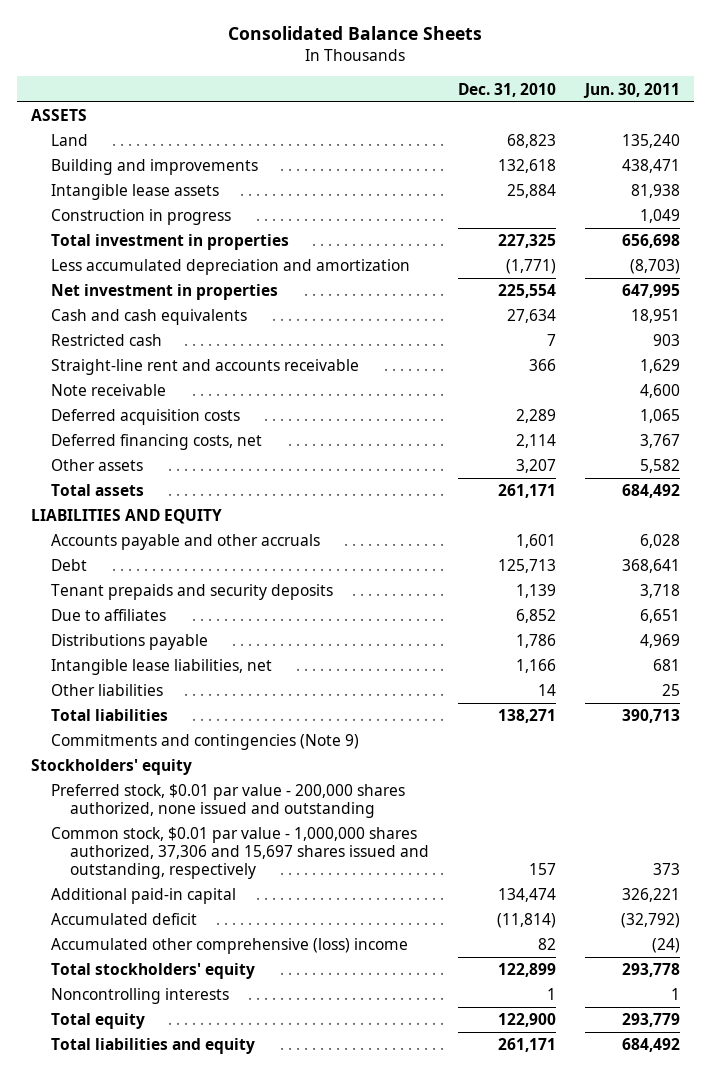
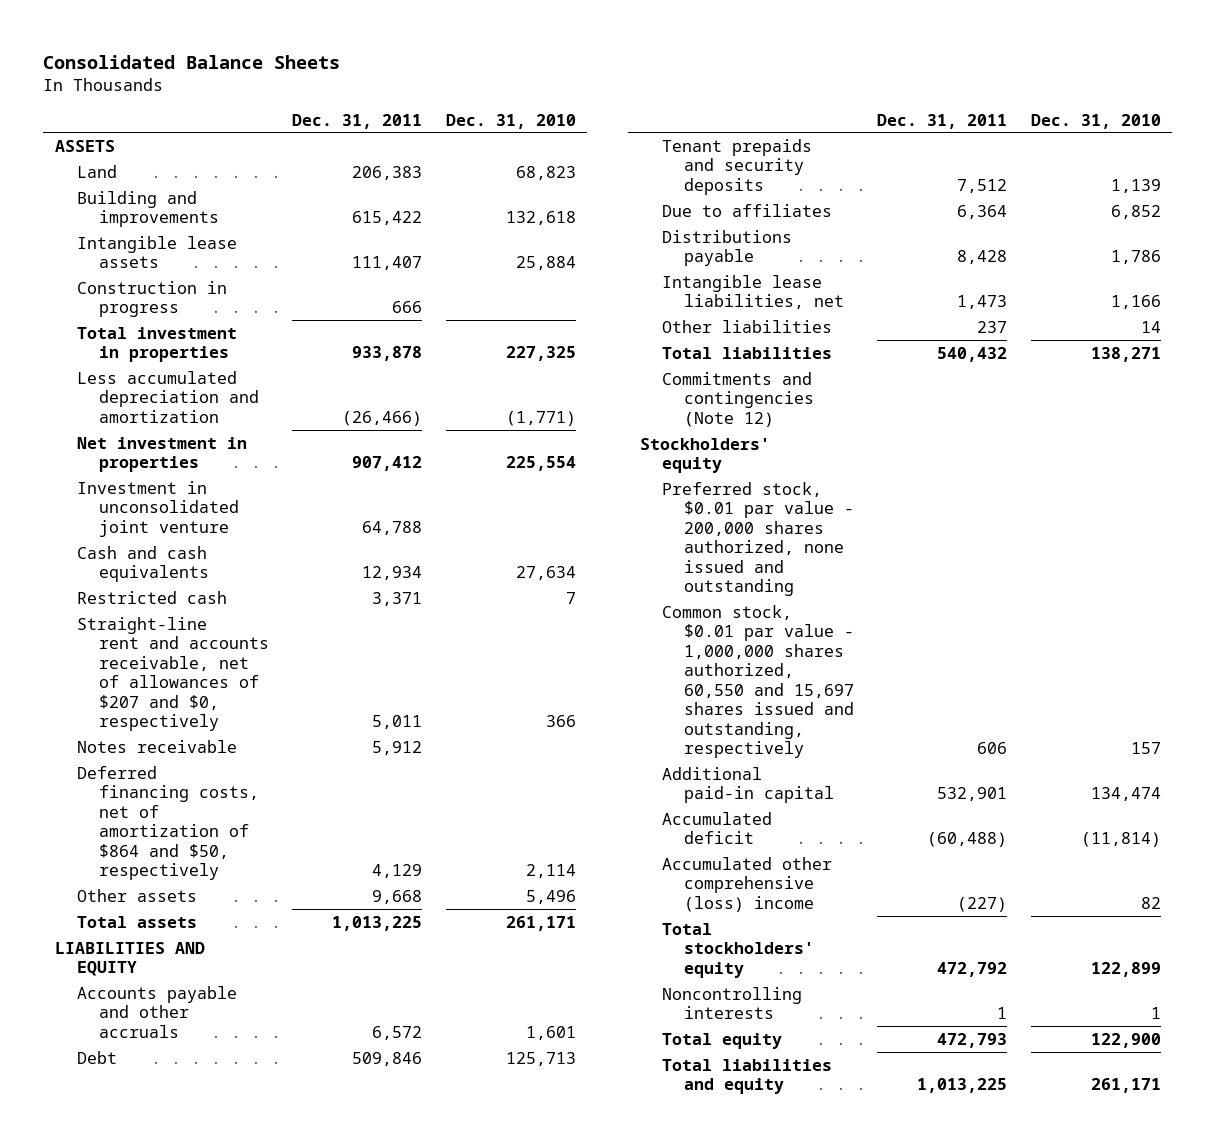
[582,82,680,98] Jun. 30, 2011 -> none
none -> [292,113,423,129] Dec. 31, 2011
none -> [76,480,239,537] Investment in unconsolidated joint venture
[50,409,240,426] Deferred acquisition costs -> none
[50,359,359,376] Straight-line rent and accounts receivable -> [76,616,269,732] Straight-line rent and accounts receivable, net of allowances of $207 and $0, respectively
[50,384,166,397] Note receivable -> [76,739,237,753] Notes receivable
[50,434,262,451] Deferred financing costs, net -> [76,765,259,881] Deferred financing costs, net of amortization of $864 and $50, respectively
[515,459,556,474] 3,207 -> [525,889,576,904] 5,496
[50,734,359,751] Commitments and contingencies (Note 9) -> [661,371,814,427] Commitments and contingencies (Note 12)
[50,827,430,879] Common stock, $0.01 par value - 1,000,000 shares authorized, 37,306 and 15,697 shares issued and outstanding, respectively -> [661,604,854,759] Common stock, $0.01 par value - 1,000,000 shares authorized, 60,550 and 15,697 shares issued and outstanding, respectively

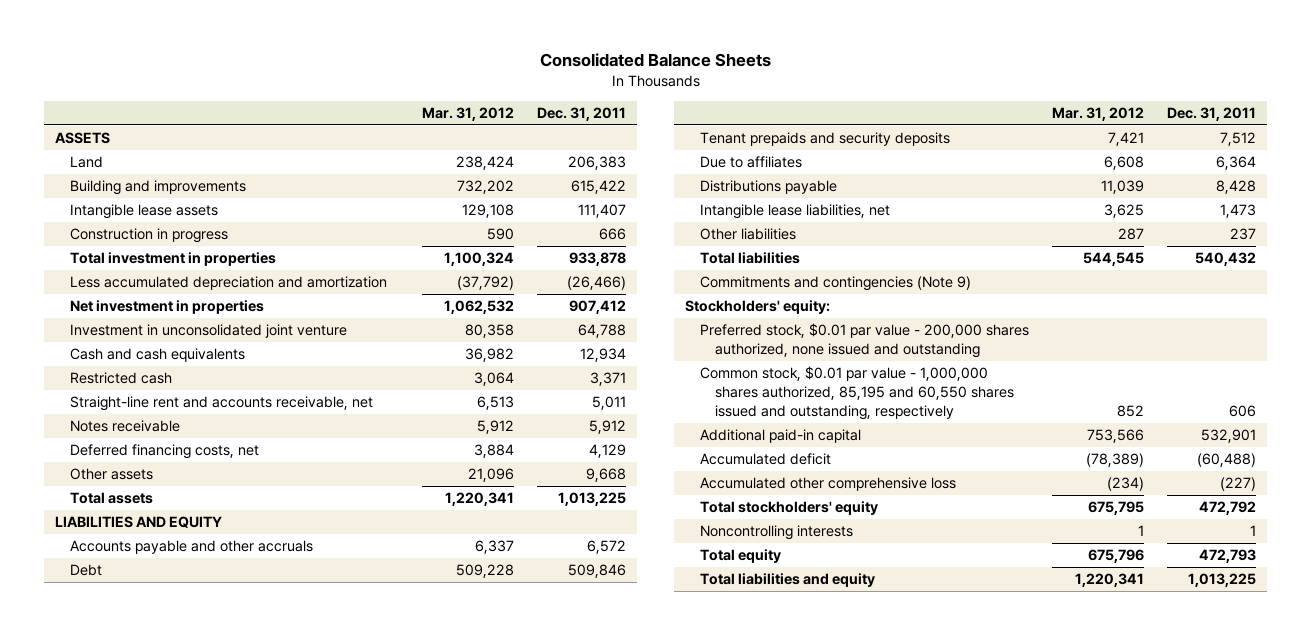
[445,113,576,129] Dec. 31, 2010 -> none
none -> [421,107,514,122] Mar. 31, 2012
[76,616,269,732] Straight-line rent and accounts receivable, net of allowances of $207 and $0, respectively -> [70,396,374,412] Straight-line rent and accounts receivable, net
[76,765,259,881] Deferred financing costs, net of amortization of $864 and $50, respectively -> [70,444,260,460] Deferred financing costs, net
[661,371,814,427] Commitments and contingencies (Note 12) -> [700,276,972,292] Commitments and contingencies (Note 9)
[639,437,770,474] Stockholders' equity -> [685,300,831,315] Stockholders' equity:
[661,604,854,759] Common stock, $0.01 par value - 1,000,000 shares authorized, 60,550 and 15,697 shares issued and outstanding, respectively -> [700,366,1015,420] Common stock, $0.01 par value - 1,000,000 shares authorized, 85,195 and 60,550 shares issued and outstanding, respectively
[661,856,832,912] Accumulated other comprehensive (loss) income -> [700,477,957,492] Accumulated other comprehensive loss

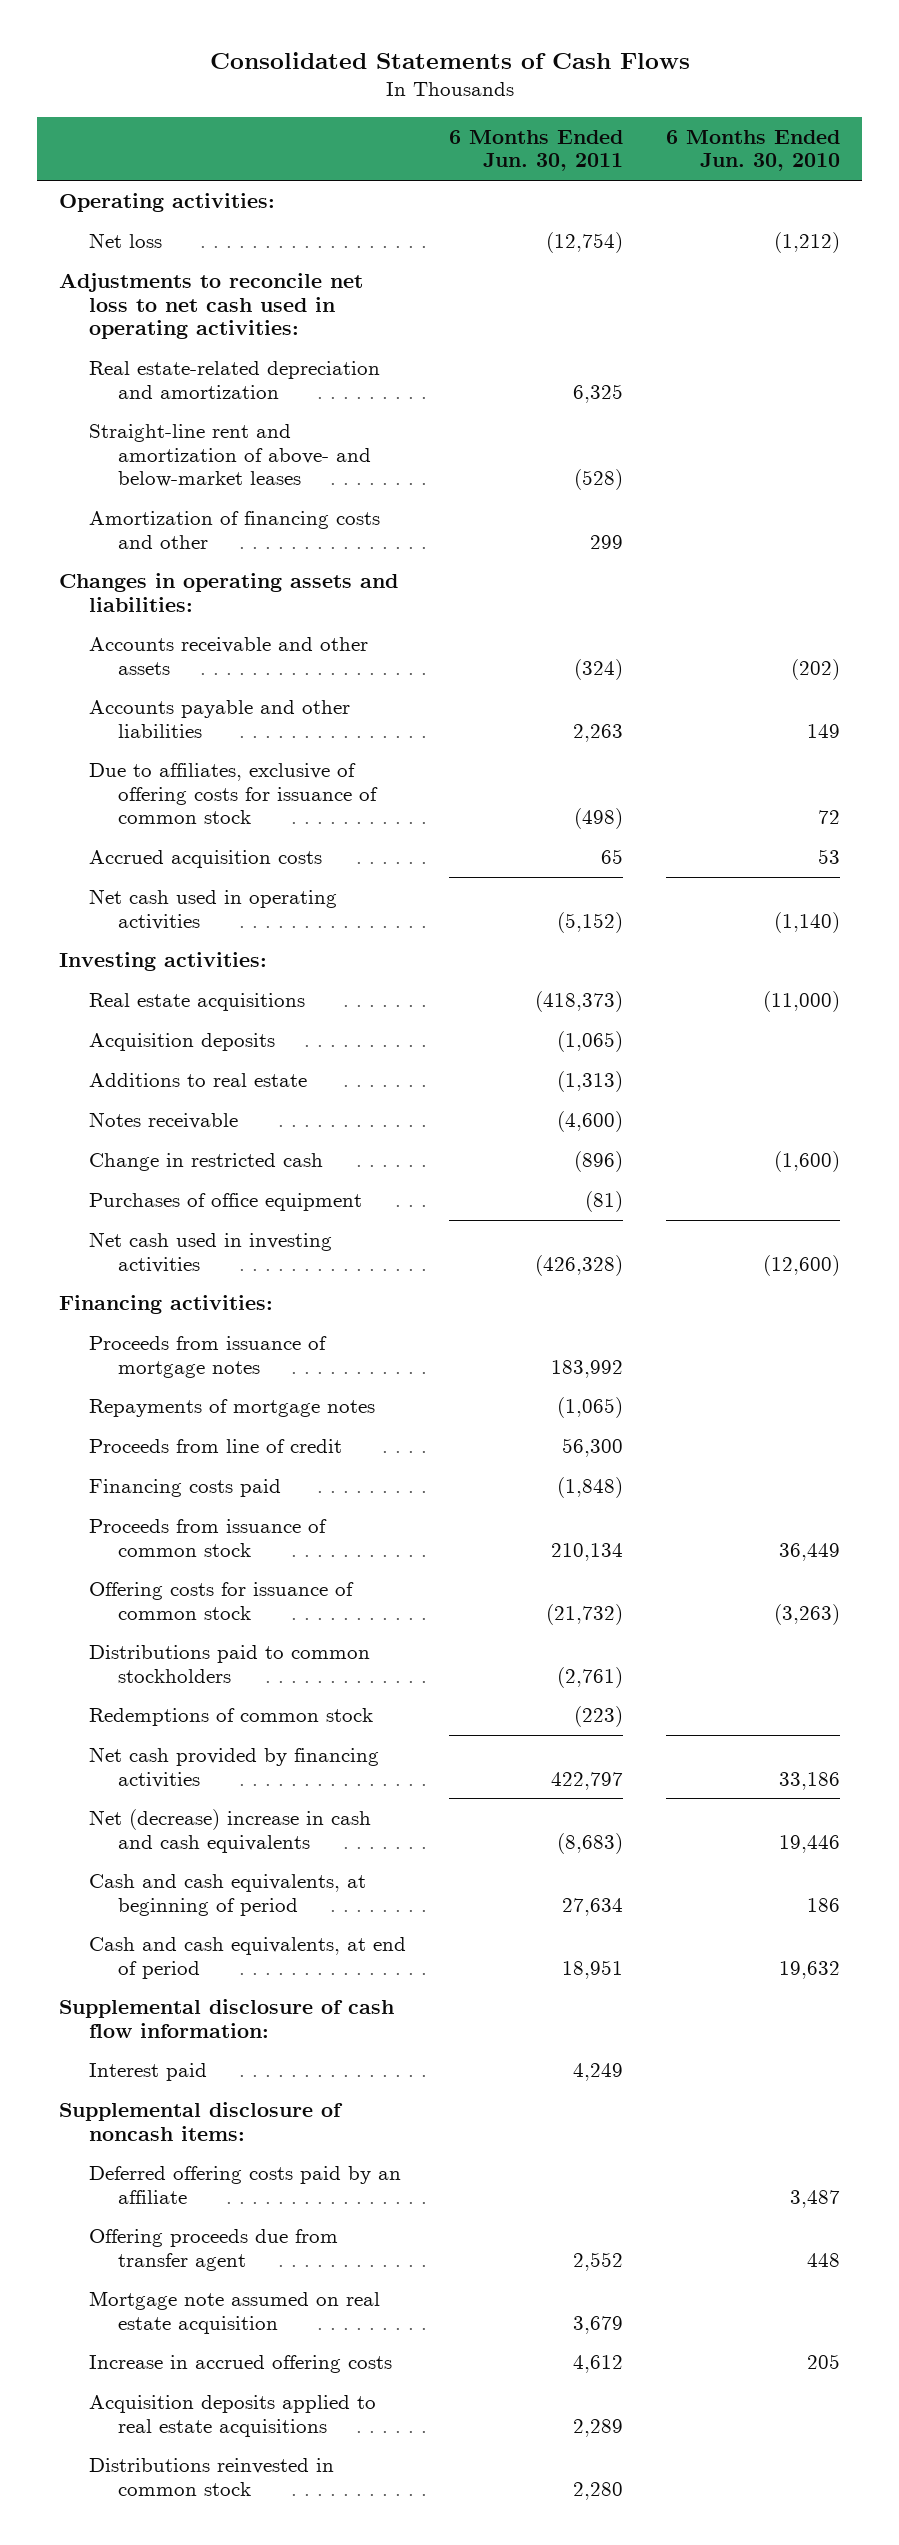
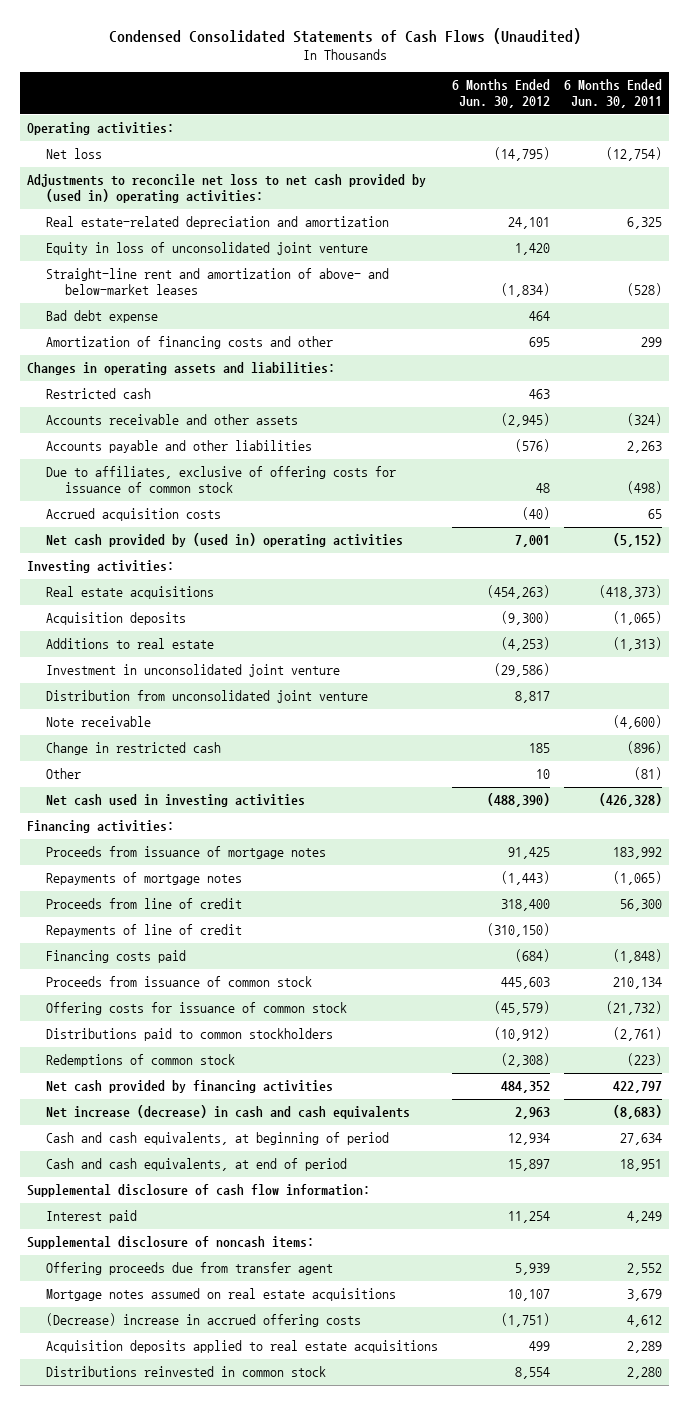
[209,51,690,69] Consolidated Statements of Cash Flows -> [108,28,581,45] Condensed Consolidated Statements of Cash Flows (Unaudited)
[666,129,841,172] 6 Months Ended Jun. 30, 2010 -> none
none -> [452,79,551,109] 6 Months Ended Jun. 30, 2012
[58,272,363,340] Adjustments to reconcile net loss to net cash used in operating activities: -> [27,174,427,204] Adjustments to reconcile net loss to net cash provided by (used in) operating activities:
none -> [46,242,369,256] Equity in loss of unconsolidated joint venture
none -> [46,310,159,324] Bad debt expense
none -> [46,388,152,400] Restricted cash
[88,888,337,930] Net cash used in operating activities -> [46,533,404,548] Net cash provided by (used in) operating activities
none -> [46,664,341,678] Investment in unconsolidated joint venture
none -> [46,690,369,704] Distribution from unconsolidated joint venture
[88,1111,238,1129] Notes receivable -> [46,716,152,728] Note receivable
[88,1192,362,1211] Purchases of office equipment -> none
none -> [46,768,82,780] Other
none -> [46,924,243,938] Repayments of line of credit
[88,1808,371,1853] Net (decrease) increase in cash and cash equivalents -> [46,1105,411,1120] Net increase (decrease) in cash and cash equivalents
[88,2165,401,2204] Deferred offering costs paid by an affiliate -> none
[88,2290,380,2334] Mortgage note assumed on real estate acquisition -> [46,1288,397,1302] Mortgage notes assumed on real estate acquisitions
[88,2354,392,2373] Increase in accrued offering costs -> [46,1313,362,1328] (Decrease) increase in accrued offering costs

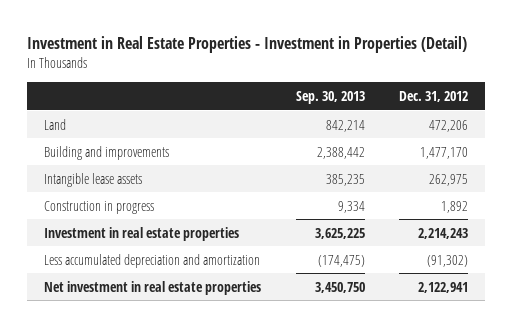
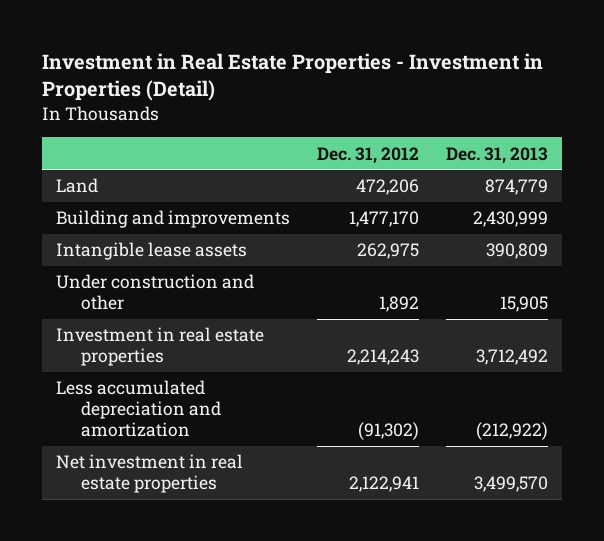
[295,90,365,104] Sep. 30, 2013 -> none
none -> [446,146,549,164] Dec. 31, 2013
[44,200,155,214] Construction in progress -> [55,274,254,311] Under construction and other

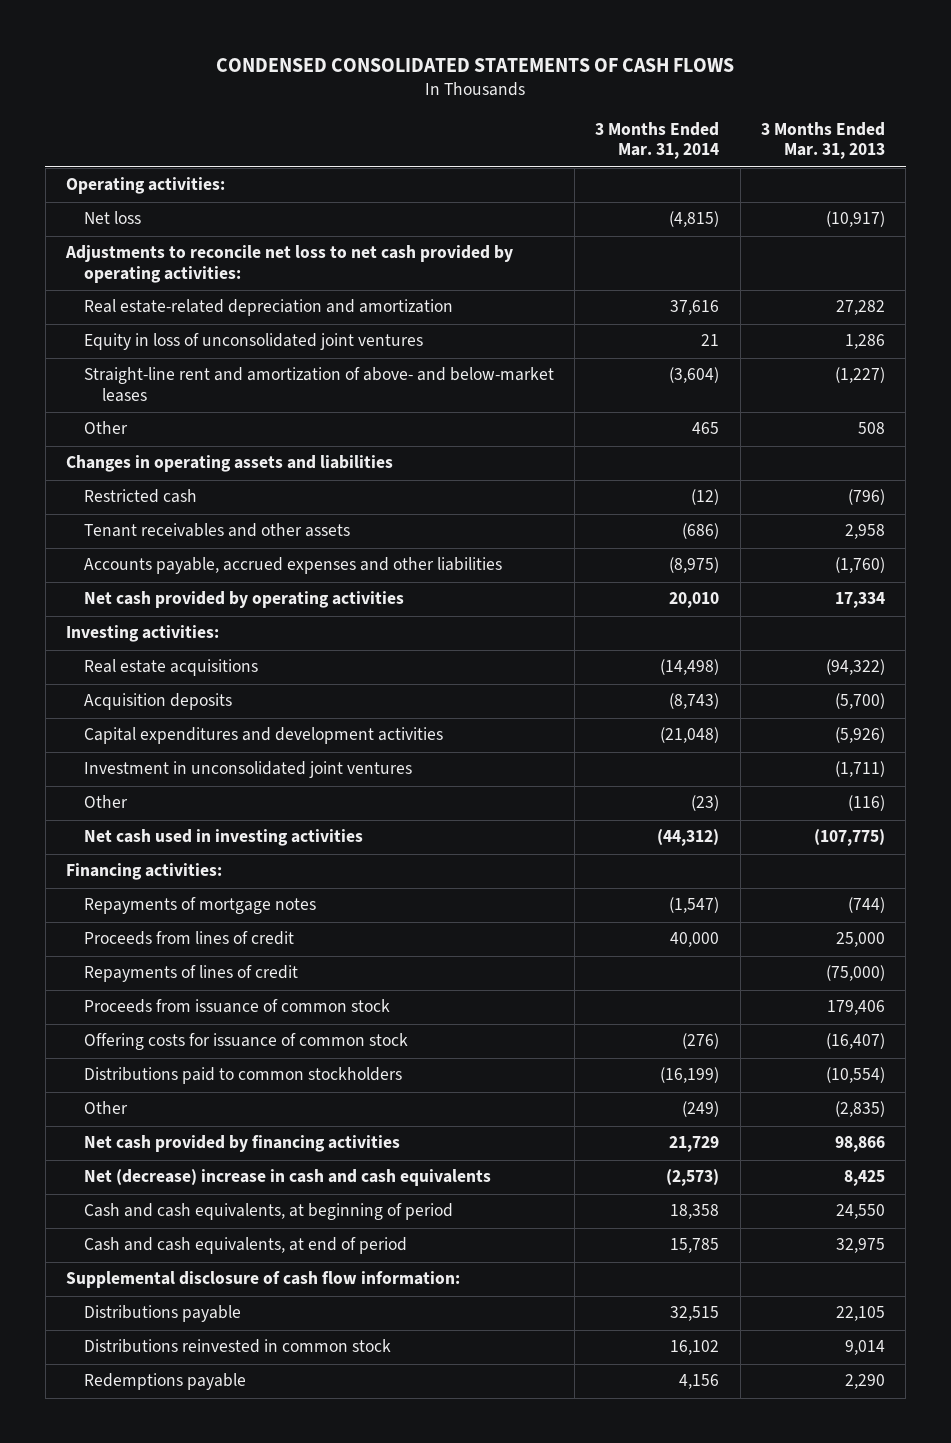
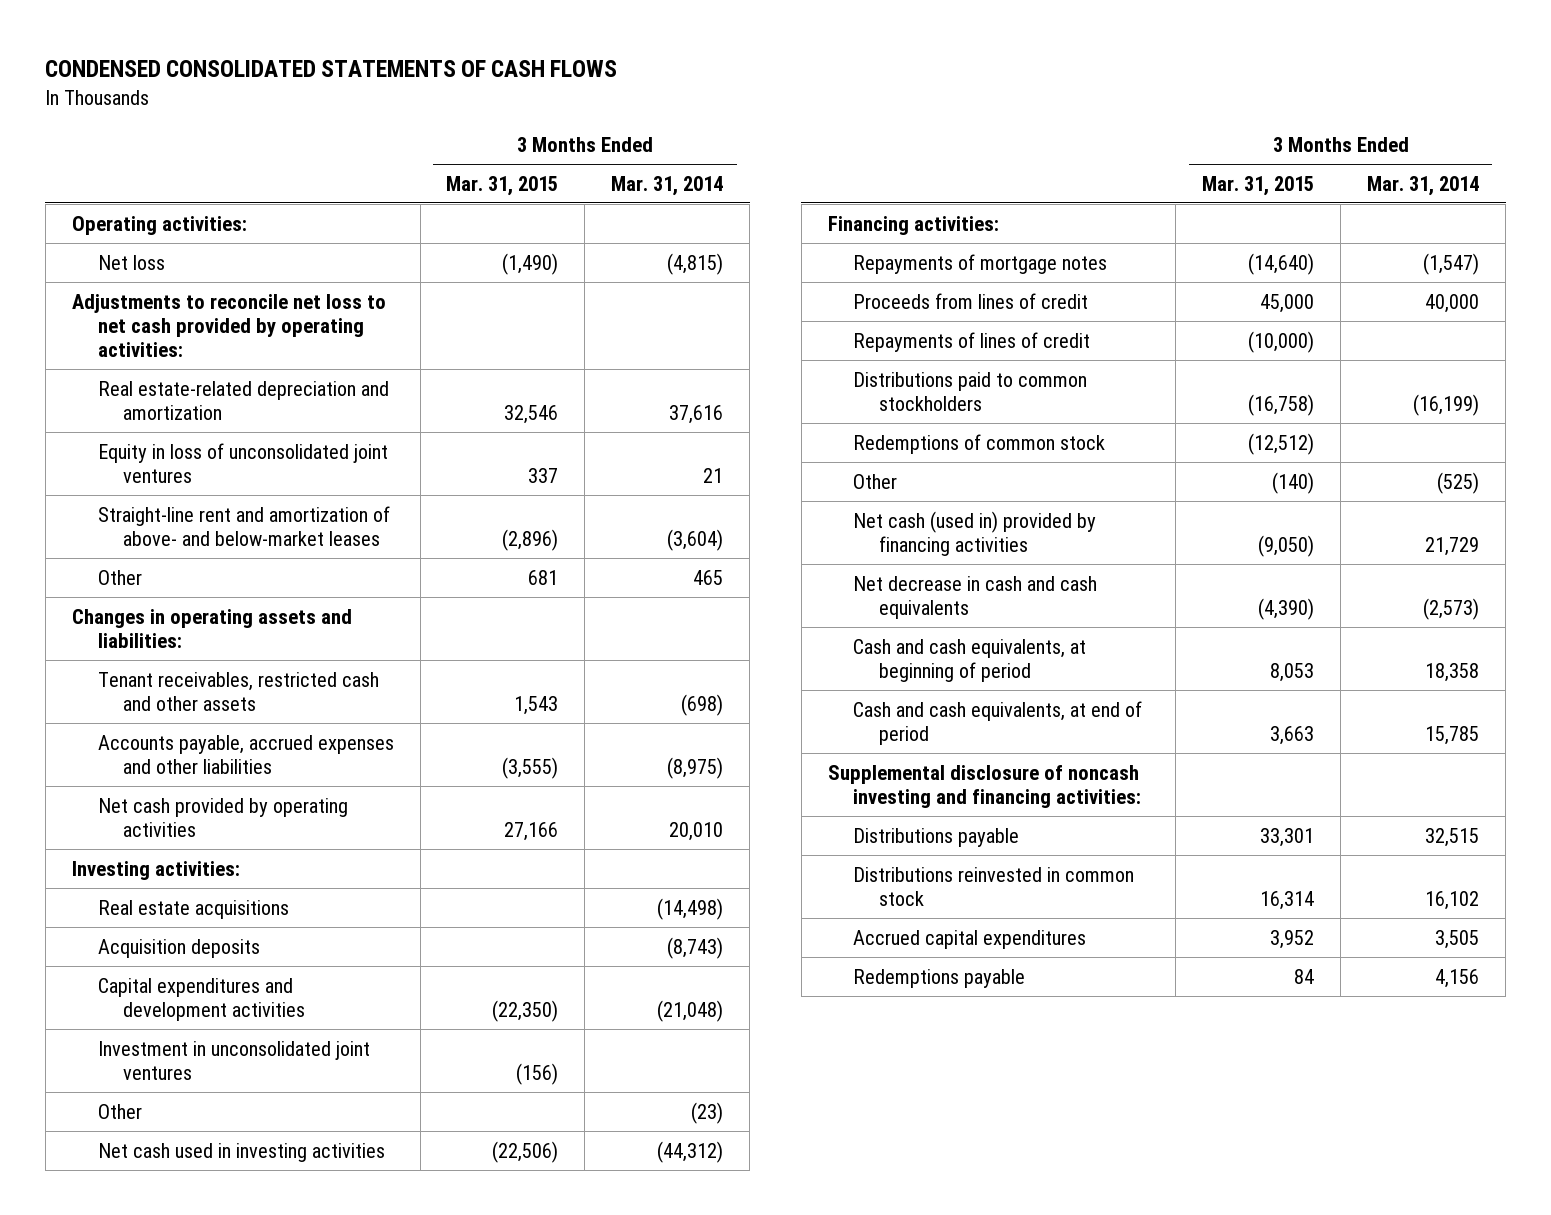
[760,121,885,160] 3 Months Ended Mar. 31, 2013 -> none
none -> [446,175,559,196] Mar. 31, 2015
[83,489,197,504] Restricted cash -> none
[65,455,393,473] Changes in operating assets and liabilities -> [71,608,352,648] Changes in operating assets and liabilities:
[83,523,350,538] Tenant receivables and other assets -> [97,671,379,711] Tenant receivables, restricted cash and other assets
[682,523,720,540] (686) -> [681,693,724,716] (698)
[83,999,390,1014] Proceeds from issuance of common stock -> none
[83,1033,408,1051] Offering costs for issuance of common stock -> none
none -> [853,433,1106,454] Redemptions of common stock
[682,1101,720,1118] (249) -> [1437,471,1480,494] (525)
[83,1135,400,1153] Net cash provided by financing activities -> [853,510,1097,556] Net cash (used in) provided by financing activities
[83,1169,491,1187] Net (decrease) increase in cash and cash equivalents -> [853,575,1098,619] Net decrease in cash and cash equivalents
[65,1271,460,1289] Supplemental disclosure of cash flow information: -> [827,764,1142,808] Supplemental disclosure of noncash investing and financing activities:
none -> [853,929,1087,949] Accrued capital expenditures

